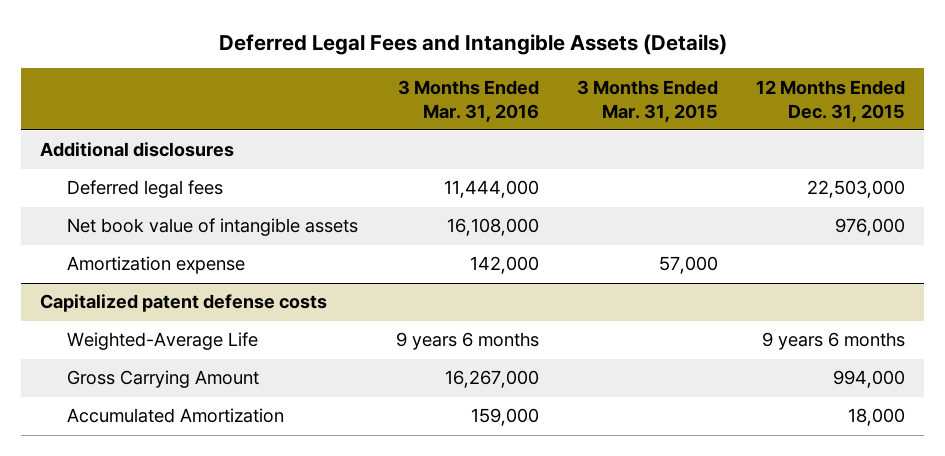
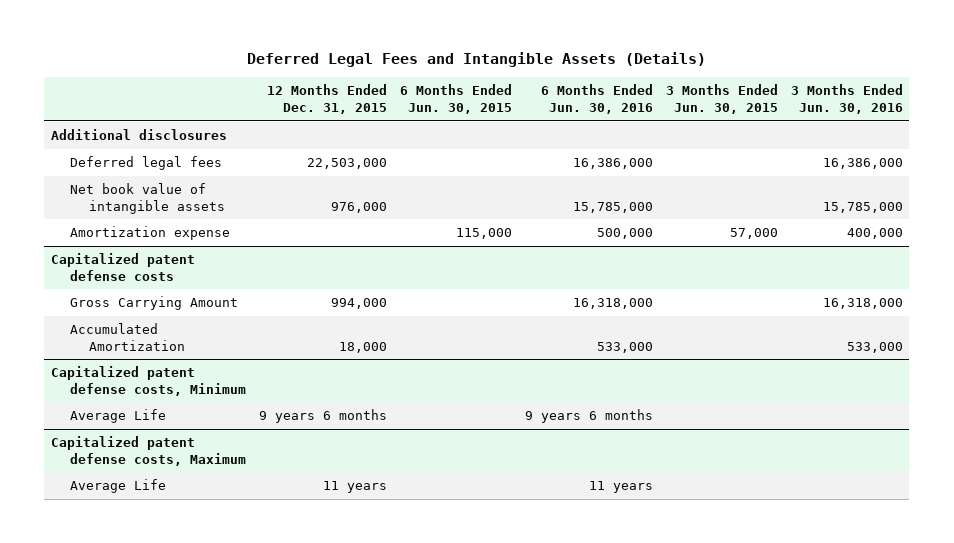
[397,79,539,122] 3 Months Ended Mar. 31, 2016 -> none
[577,79,719,122] 3 Months Ended Mar. 31, 2015 -> none
none -> [399,84,512,114] 6 Months Ended Jun. 30, 2015
none -> [540,84,653,114] 6 Months Ended Jun. 30, 2016
none -> [665,84,778,114] 3 Months Ended Jun. 30, 2015
none -> [790,84,903,114] 3 Months Ended Jun. 30, 2016
[66,332,258,351] Weighted-Average Life -> none
none -> [50,366,247,396] Capitalized patent defense costs, Minimum
none -> [70,409,167,424] Average Life
none -> [50,436,247,466] Capitalized patent defense costs, Maximum
none -> [70,479,167,494] Average Life

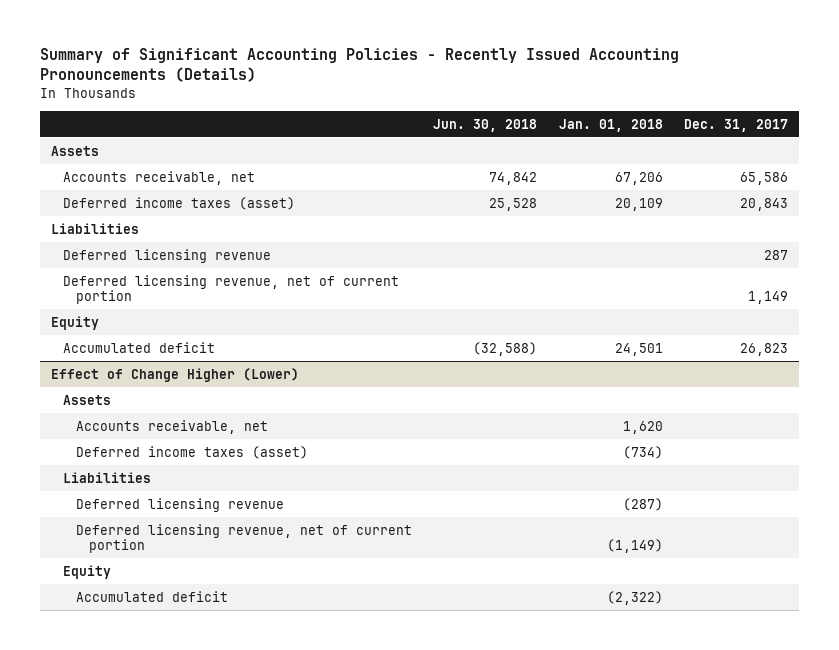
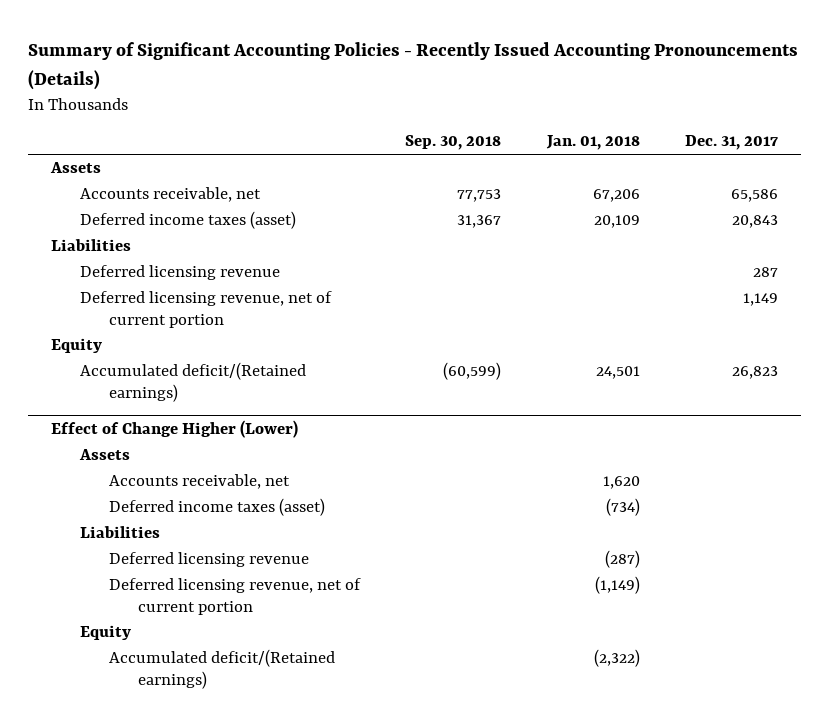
[433,118,538,132] Jun. 30, 2018 -> none
none -> [405,135,502,151] Sep. 30, 2018
[63,341,216,353] Accumulated deficit -> [79,362,306,402] Accumulated deficit/(Retained earnings)
[76,590,229,602] Accumulated deficit -> [108,649,335,689] Accumulated deficit/(Retained earnings)

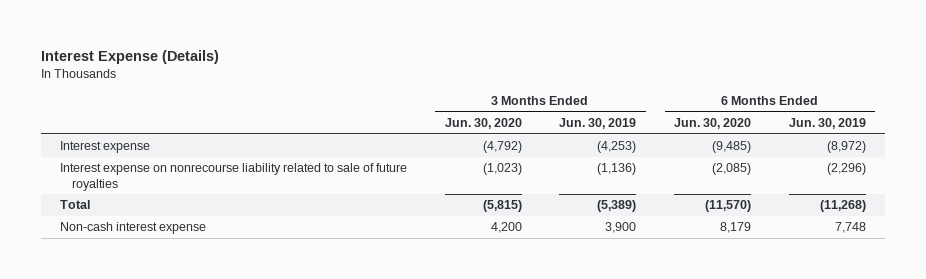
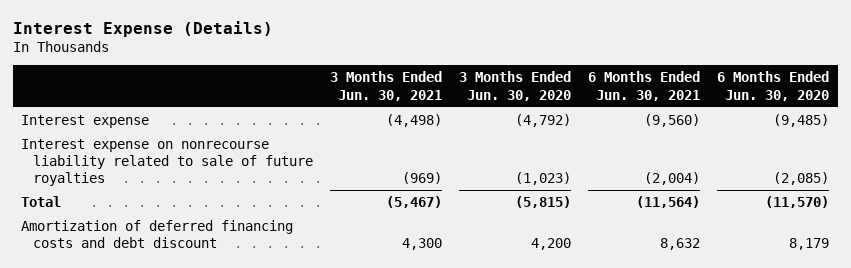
[559,118,637,130] Jun. 30, 2019 -> none
[788,118,866,130] Jun. 30, 2019 -> none
none -> [330,71,443,101] 3 Months Ended Jun. 30, 2021
none -> [588,71,701,101] 6 Months Ended Jun. 30, 2021
[59,222,206,235] Non-cash interest expense -> [21,219,294,249] Amortization of deferred financing costs and debt discount

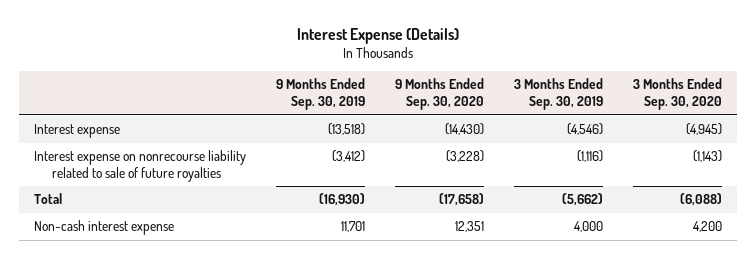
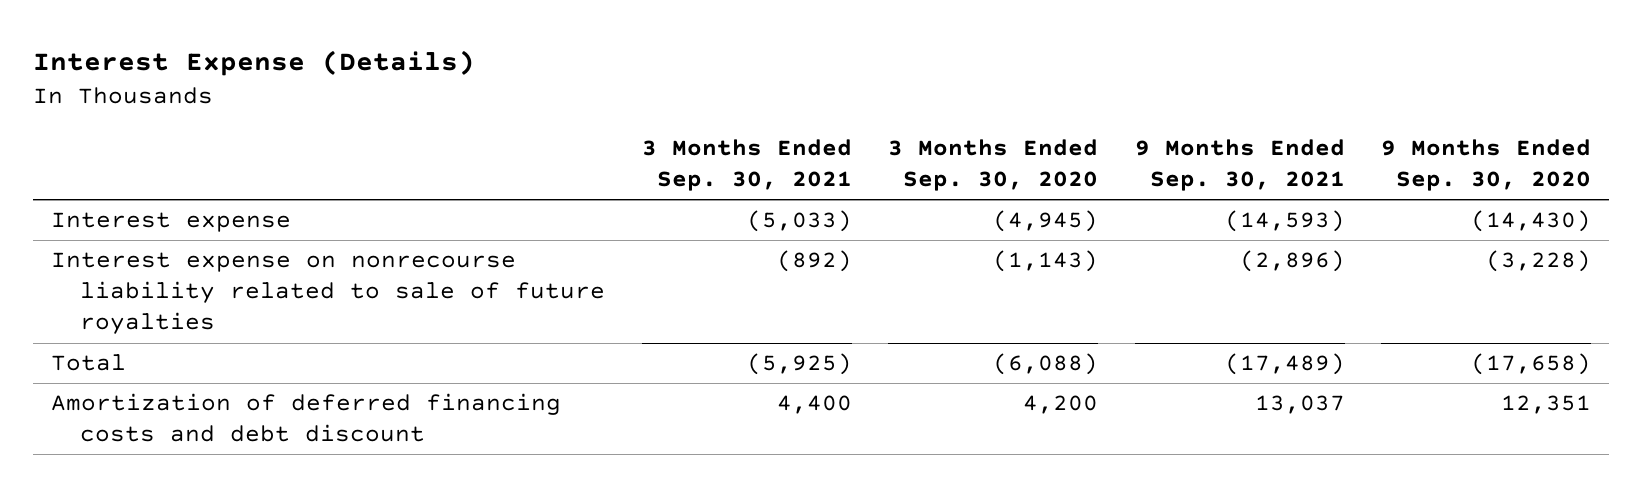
[276,78,366,111] 9 Months Ended Sep. 30, 2019 -> none
[514,78,604,111] 3 Months Ended Sep. 30, 2019 -> none
none -> [641,139,852,192] 3 Months Ended Sep. 30, 2021
none -> [1134,139,1345,192] 9 Months Ended Sep. 30, 2021
[34,220,175,236] Non-cash interest expense -> [50,393,561,443] Amortization of deferred financing costs and debt discount

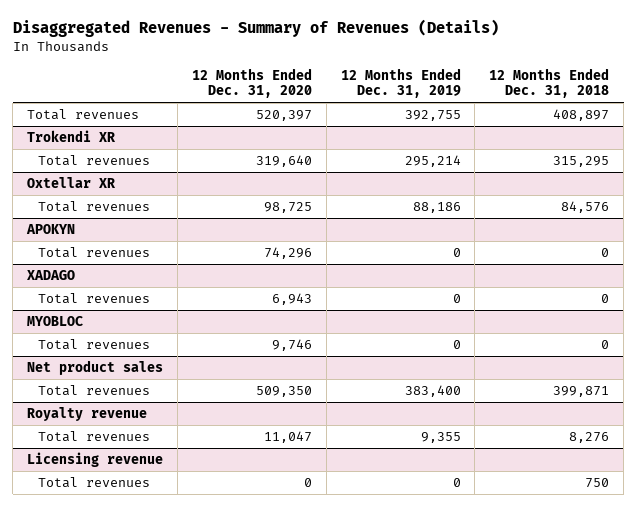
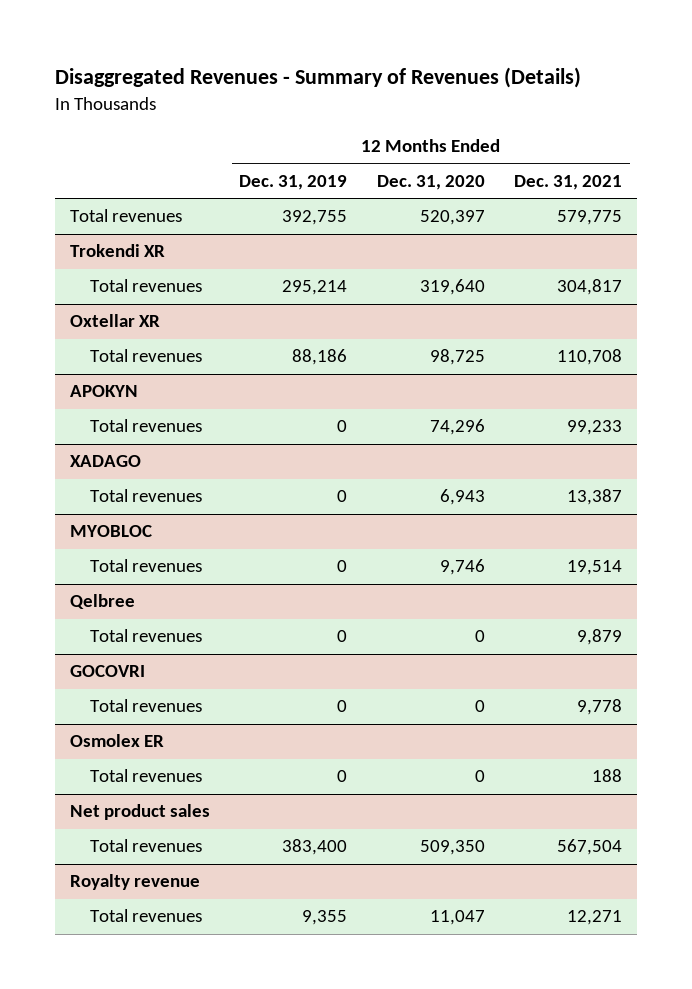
[489,68,610,99] 12 Months Ended Dec. 31, 2018 -> none
none -> [514,174,623,190] Dec. 31, 2021
none -> [69,594,135,610] Qelbree
none -> [90,629,203,643] Total revenues
none -> [69,665,145,678] GOCOVRI
none -> [90,699,203,713] Total revenues
none -> [69,734,164,748] Osmolex ER
none -> [90,769,203,783] Total revenues
[27,451,164,467] Licensing revenue -> none
[38,476,151,488] Total revenues -> none

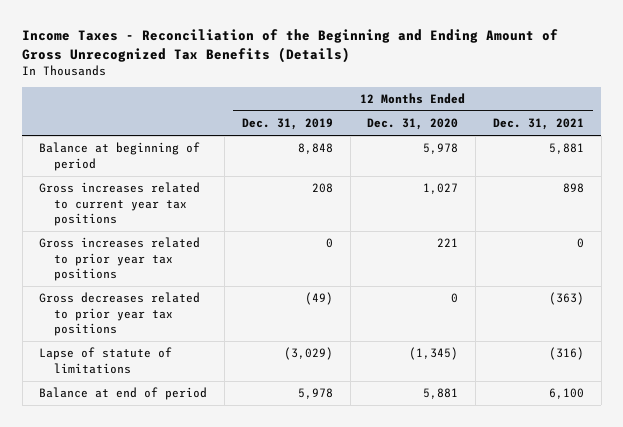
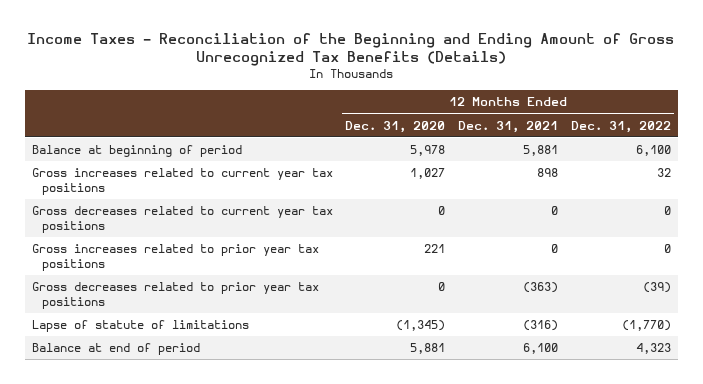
[241,118,333,131] Dec. 31, 2019 -> none
none -> [571,120,672,133] Dec. 31, 2022
none -> [31,206,333,234] Gross decreases related to current year tax positions

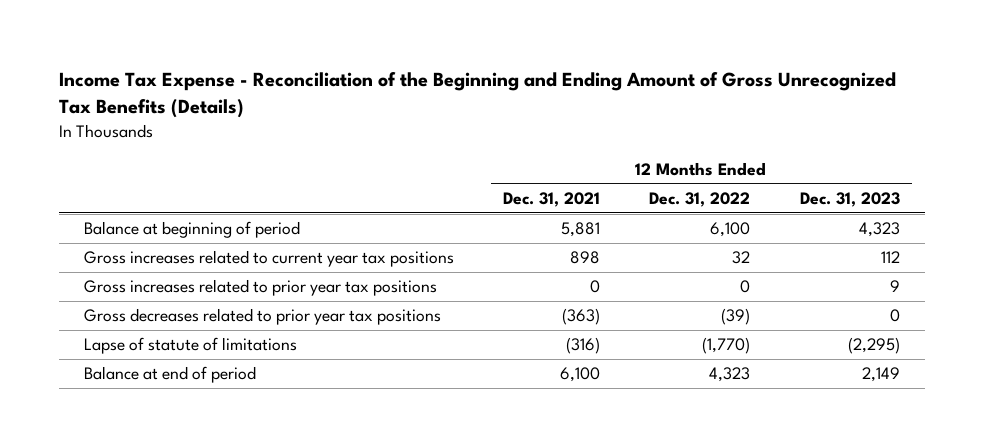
[27,32,675,67] Income Taxes - Reconciliation of the Beginning and Ending Amount of Gross Unrecognized Tax Benefits (Details) -> [58,71,896,119] Income Tax Expense - Reconciliation of the Beginning and Ending Amount of Gross Unrecognized Tax Benefits (Details)
[345,120,446,133] Dec. 31, 2020 -> none
none -> [799,191,900,207] Dec. 31, 2023
[31,206,333,234] Gross decreases related to current year tax positions -> none

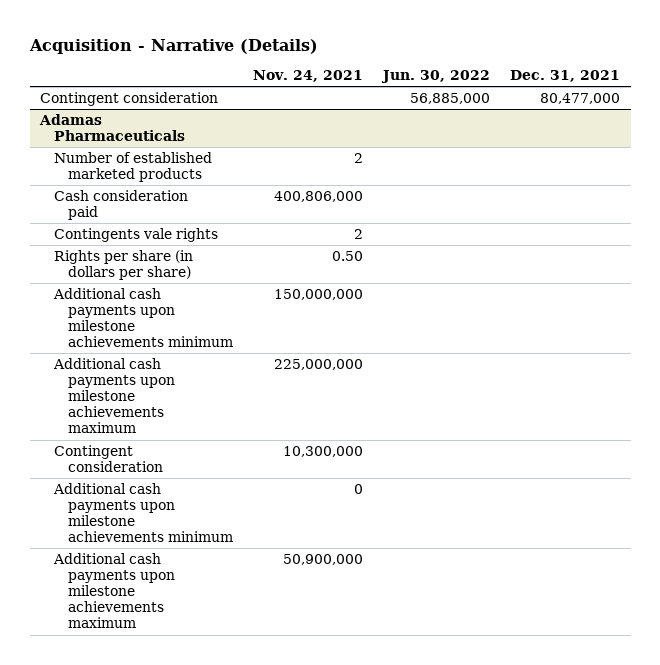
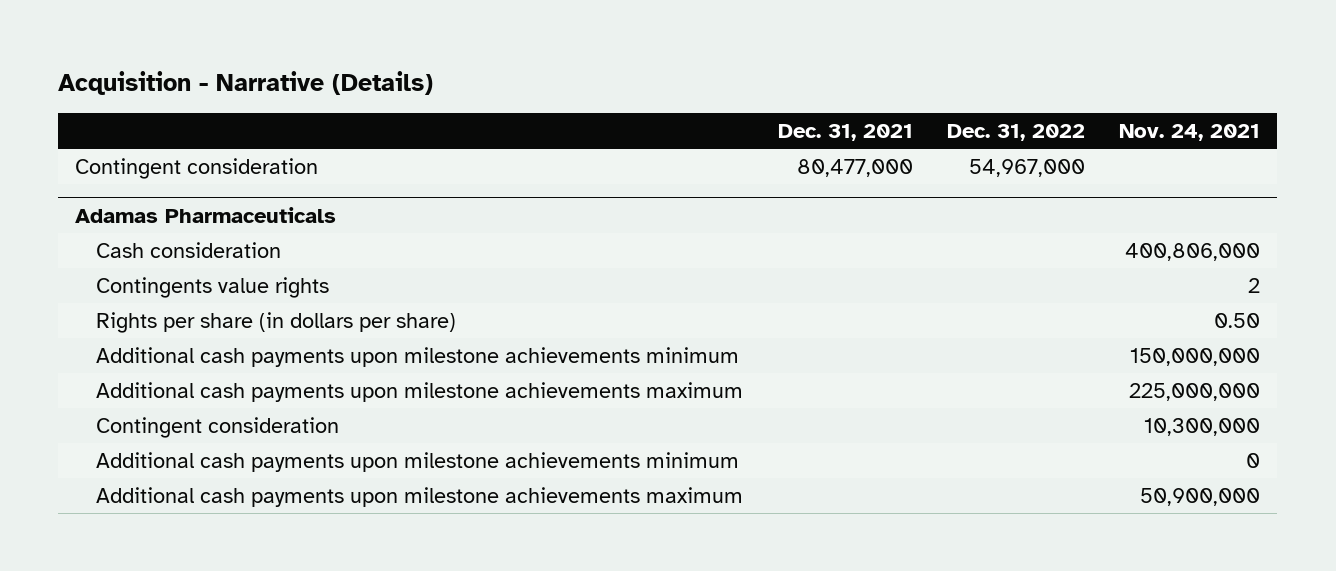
[381,70,491,84] Jun. 30, 2022 -> none
none -> [946,124,1085,142] Dec. 31, 2022
[53,151,212,183] Number of established marketed products -> none
[53,189,188,221] Cash consideration paid -> [96,242,282,259] Cash consideration
[53,227,218,242] Contingents vale rights -> [96,277,330,299] Contingents value rights

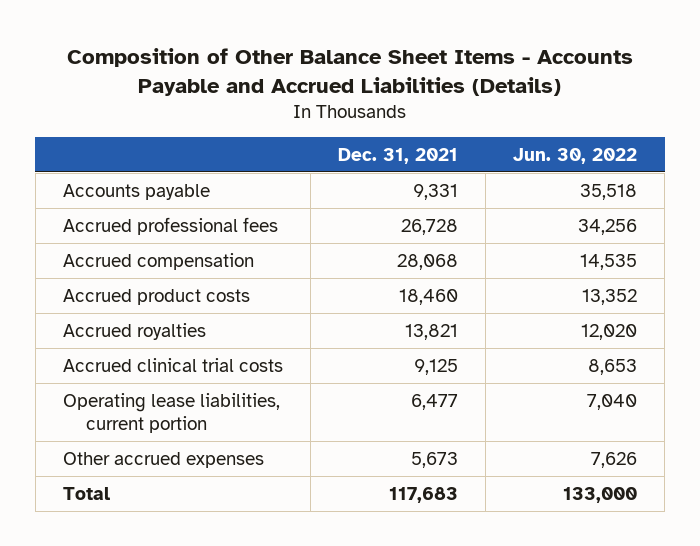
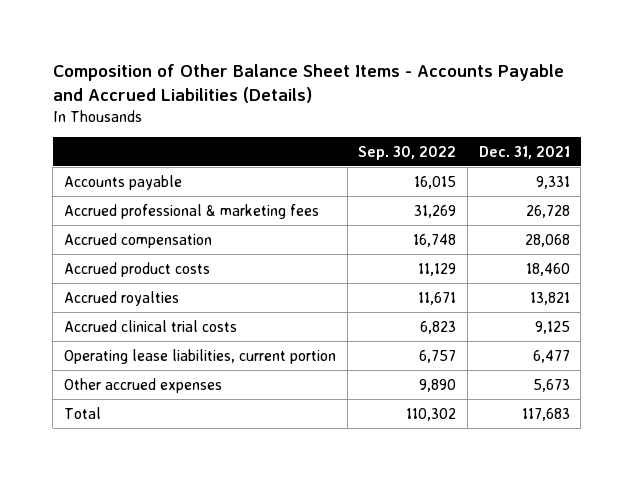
[513,147,638,164] Jun. 30, 2022 -> none
none -> [358,145,457,160] Sep. 30, 2022
[62,216,278,235] Accrued professional fees -> [63,203,319,219] Accrued professional & marketing fees

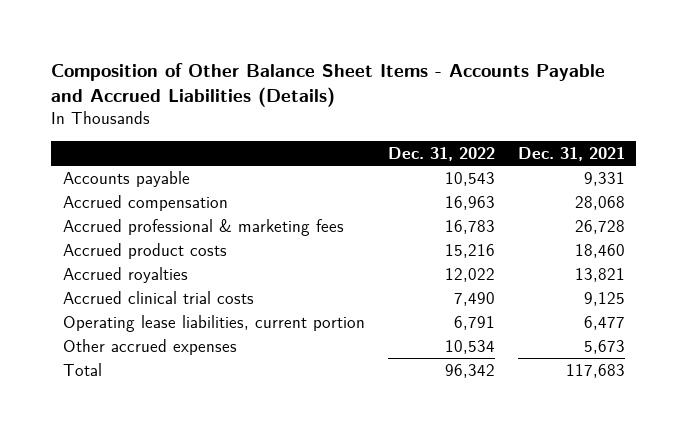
[358,145,457,160] Sep. 30, 2022 -> none
none -> [387,146,495,161] Dec. 31, 2022
[63,203,319,219] Accrued professional & marketing fees -> [62,218,344,236] Accrued professional & marketing fees

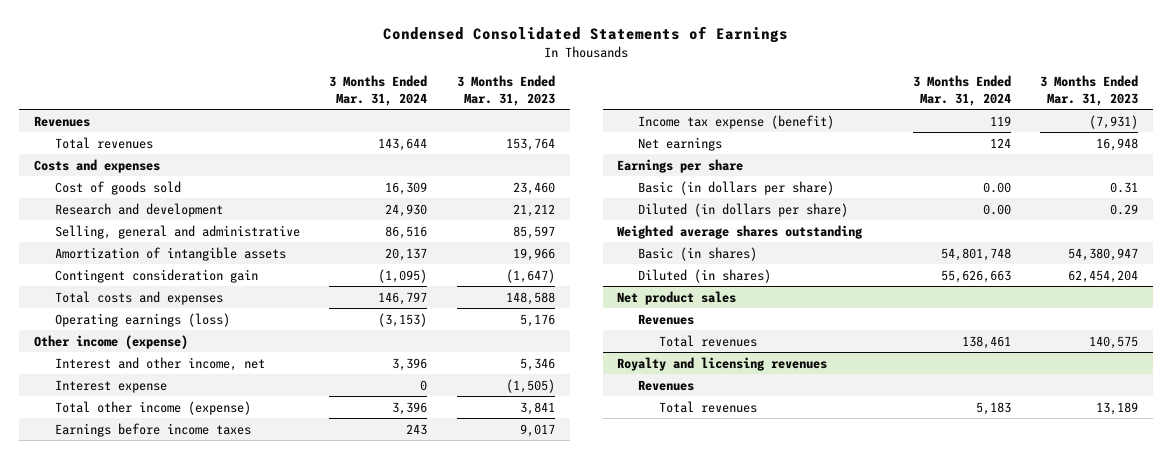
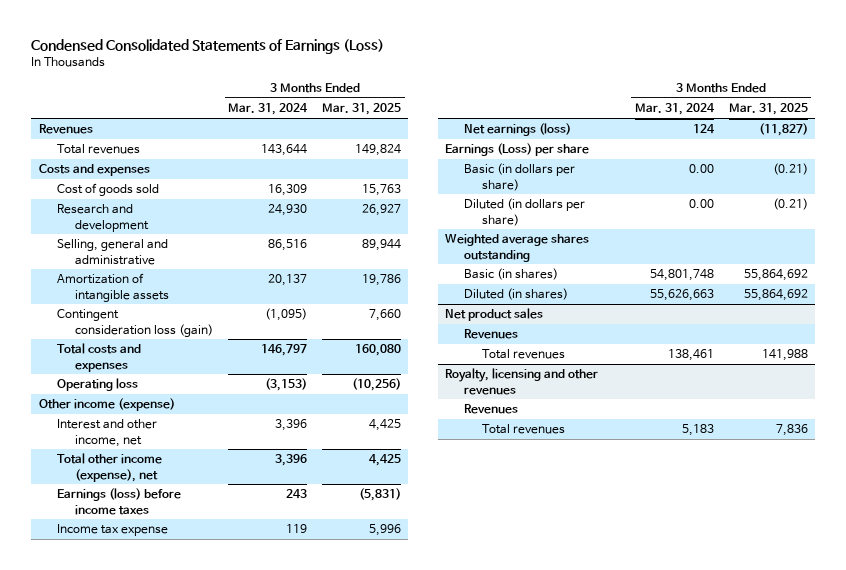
[383,26,789,44] Condensed Consolidated Statements of Earnings -> [31,38,385,54] Condensed Consolidated Statements of Earnings (Loss)
[456,74,555,106] 3 Months Ended Mar. 31, 2023 -> none
none -> [322,103,402,116] Mar. 31, 2025
[54,268,258,283] Contingent consideration gain -> [57,309,214,337] Contingent consideration loss (gain)
[54,312,230,327] Operating earnings (loss) -> [57,378,139,392] Operating loss
[54,379,167,393] Interest expense -> none
[54,400,251,415] Total other income (expense) -> [57,453,163,482] Total other income (expense), net
[54,422,251,437] Earnings before income taxes -> [57,488,182,515] Earnings (loss) before income taxes
[638,114,835,129] Income tax expense (benefit) -> [57,524,169,537] Income tax expense
[638,136,723,151] Net earnings -> [463,123,571,137] Net earnings (loss)
[617,158,744,173] Earnings per share -> [445,143,590,157] Earnings (Loss) per share
[617,356,828,371] Royalty and licensing revenues -> [445,368,599,395] Royalty, licensing and other revenues

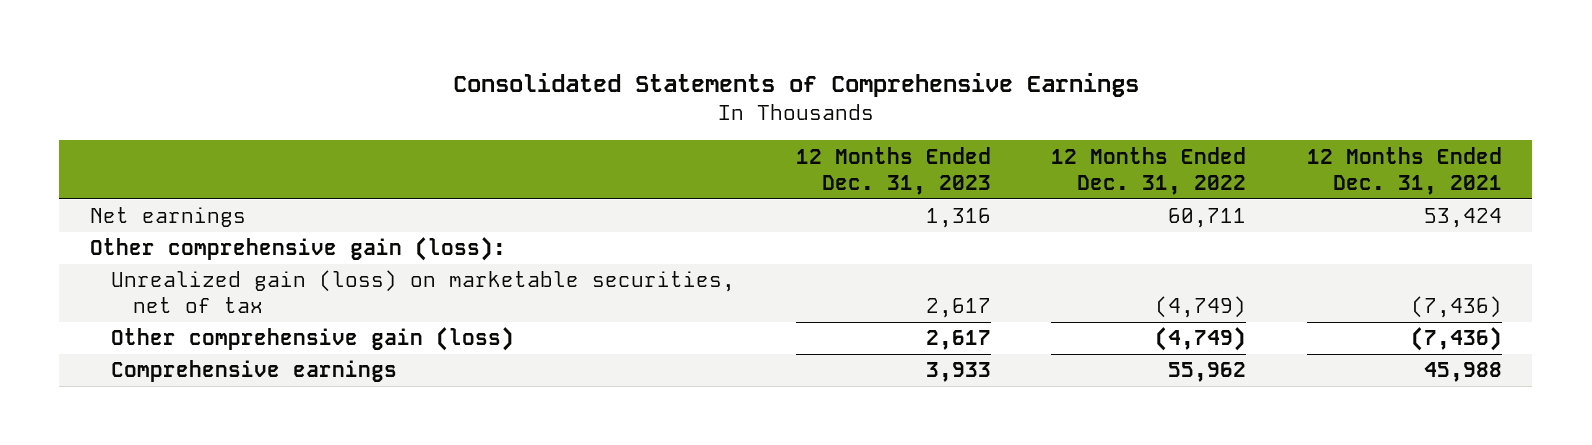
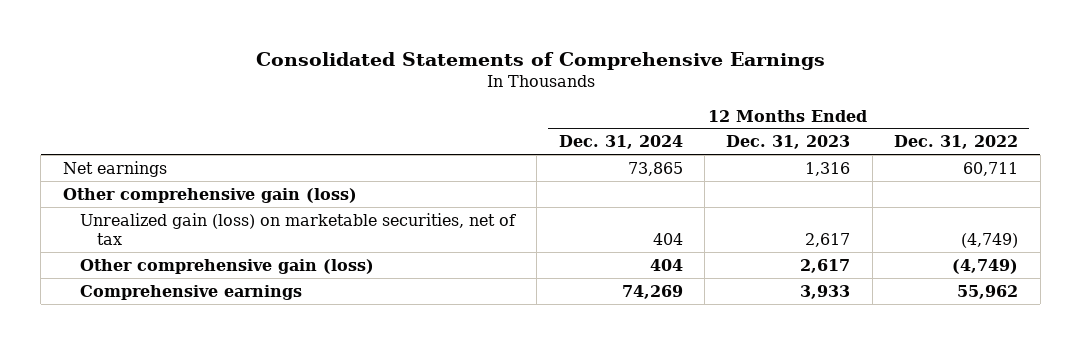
[1306,146,1502,195] 12 Months Ended Dec. 31, 2021 -> none
none -> [558,135,683,150] Dec. 31, 2024
[89,237,506,262] Other comprehensive gain (loss): -> [62,187,357,203] Other comprehensive gain (loss)

